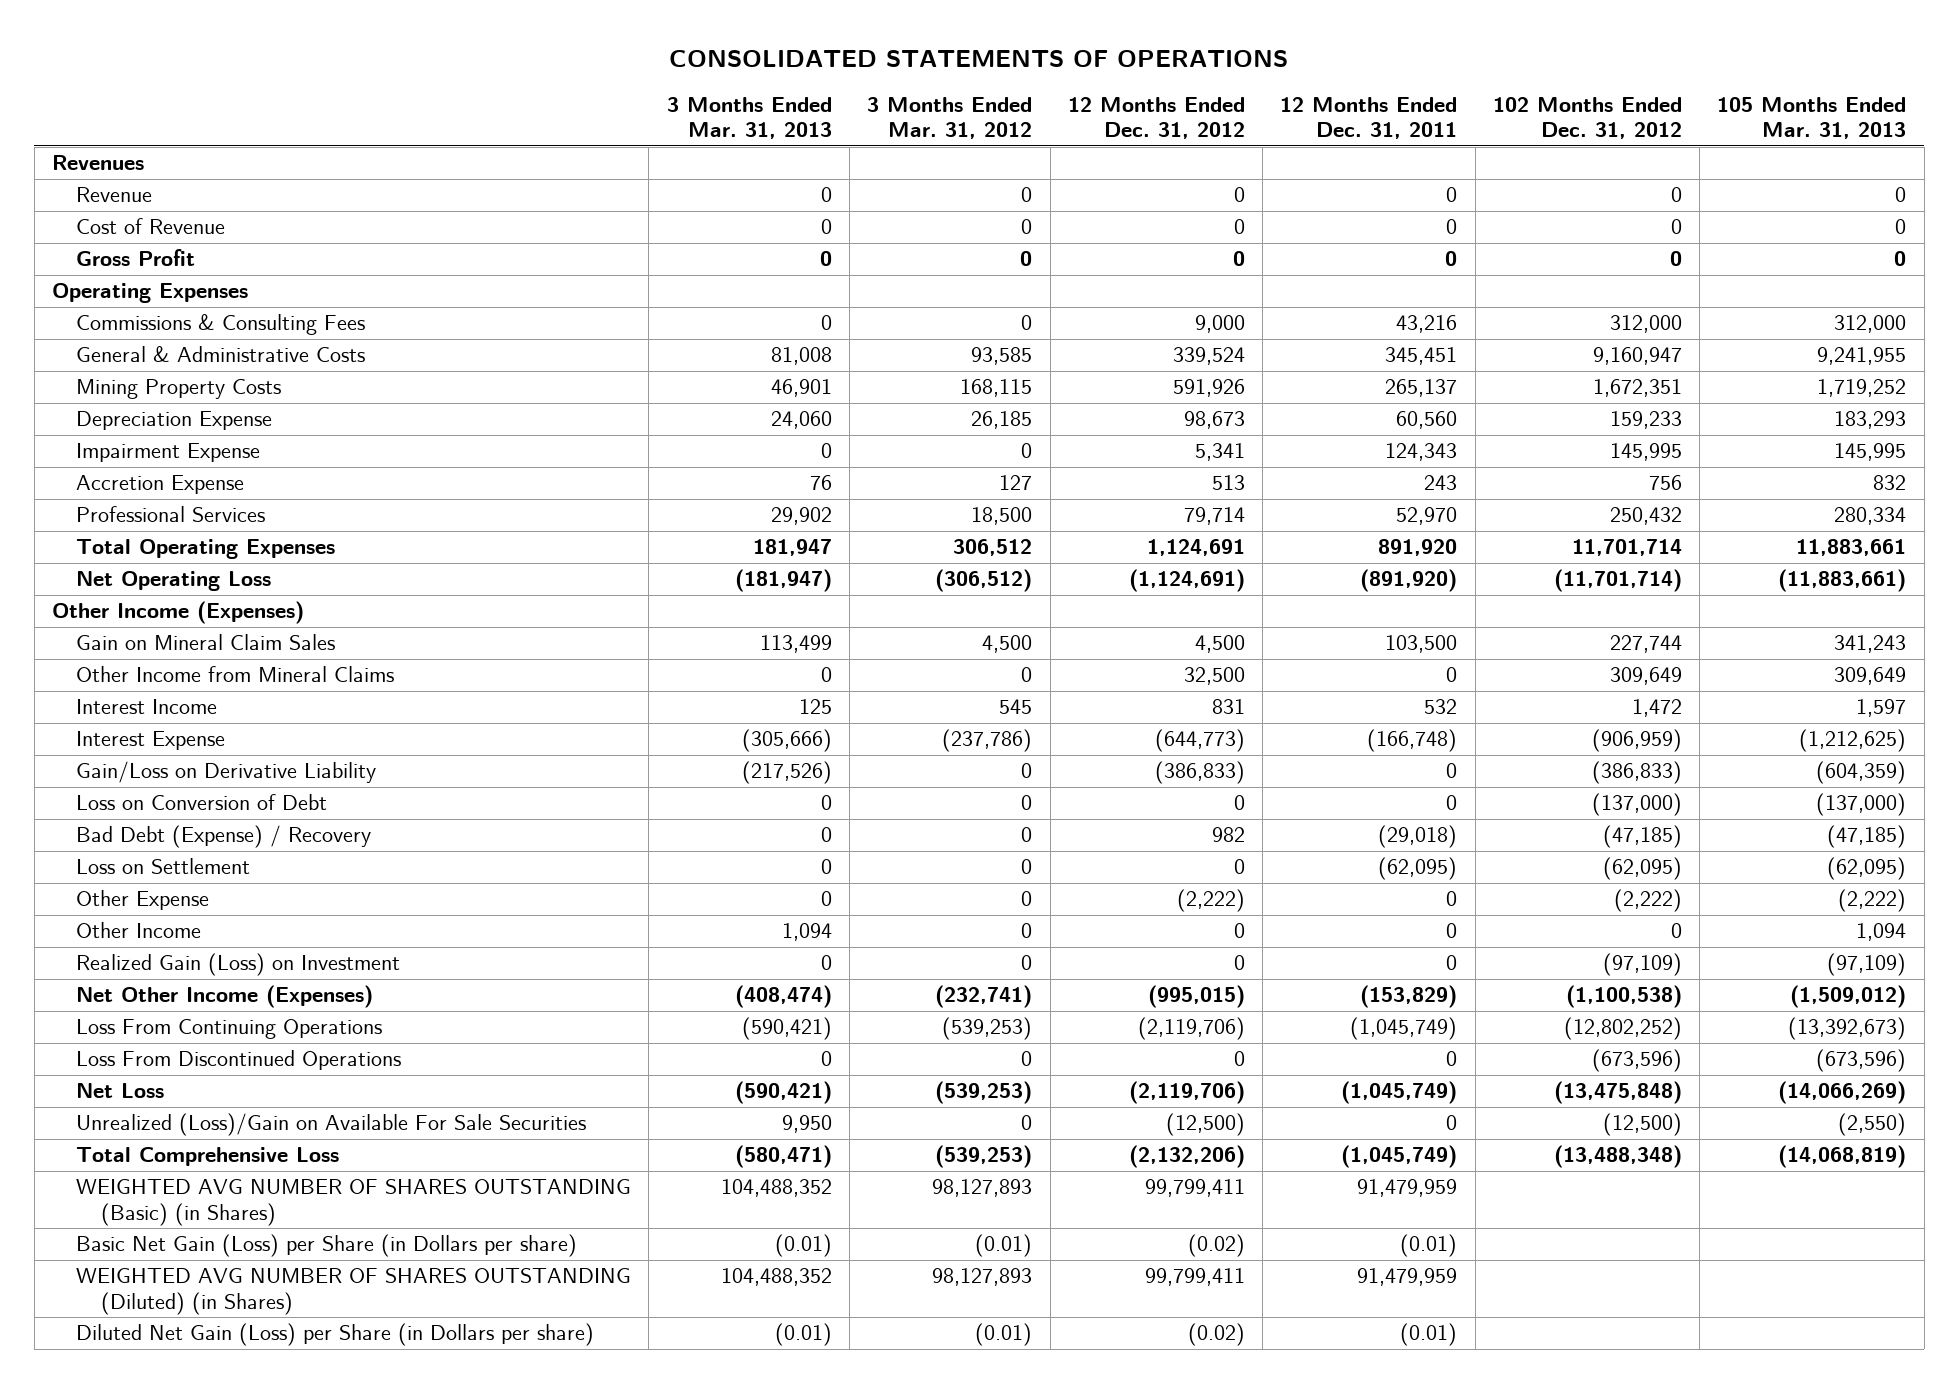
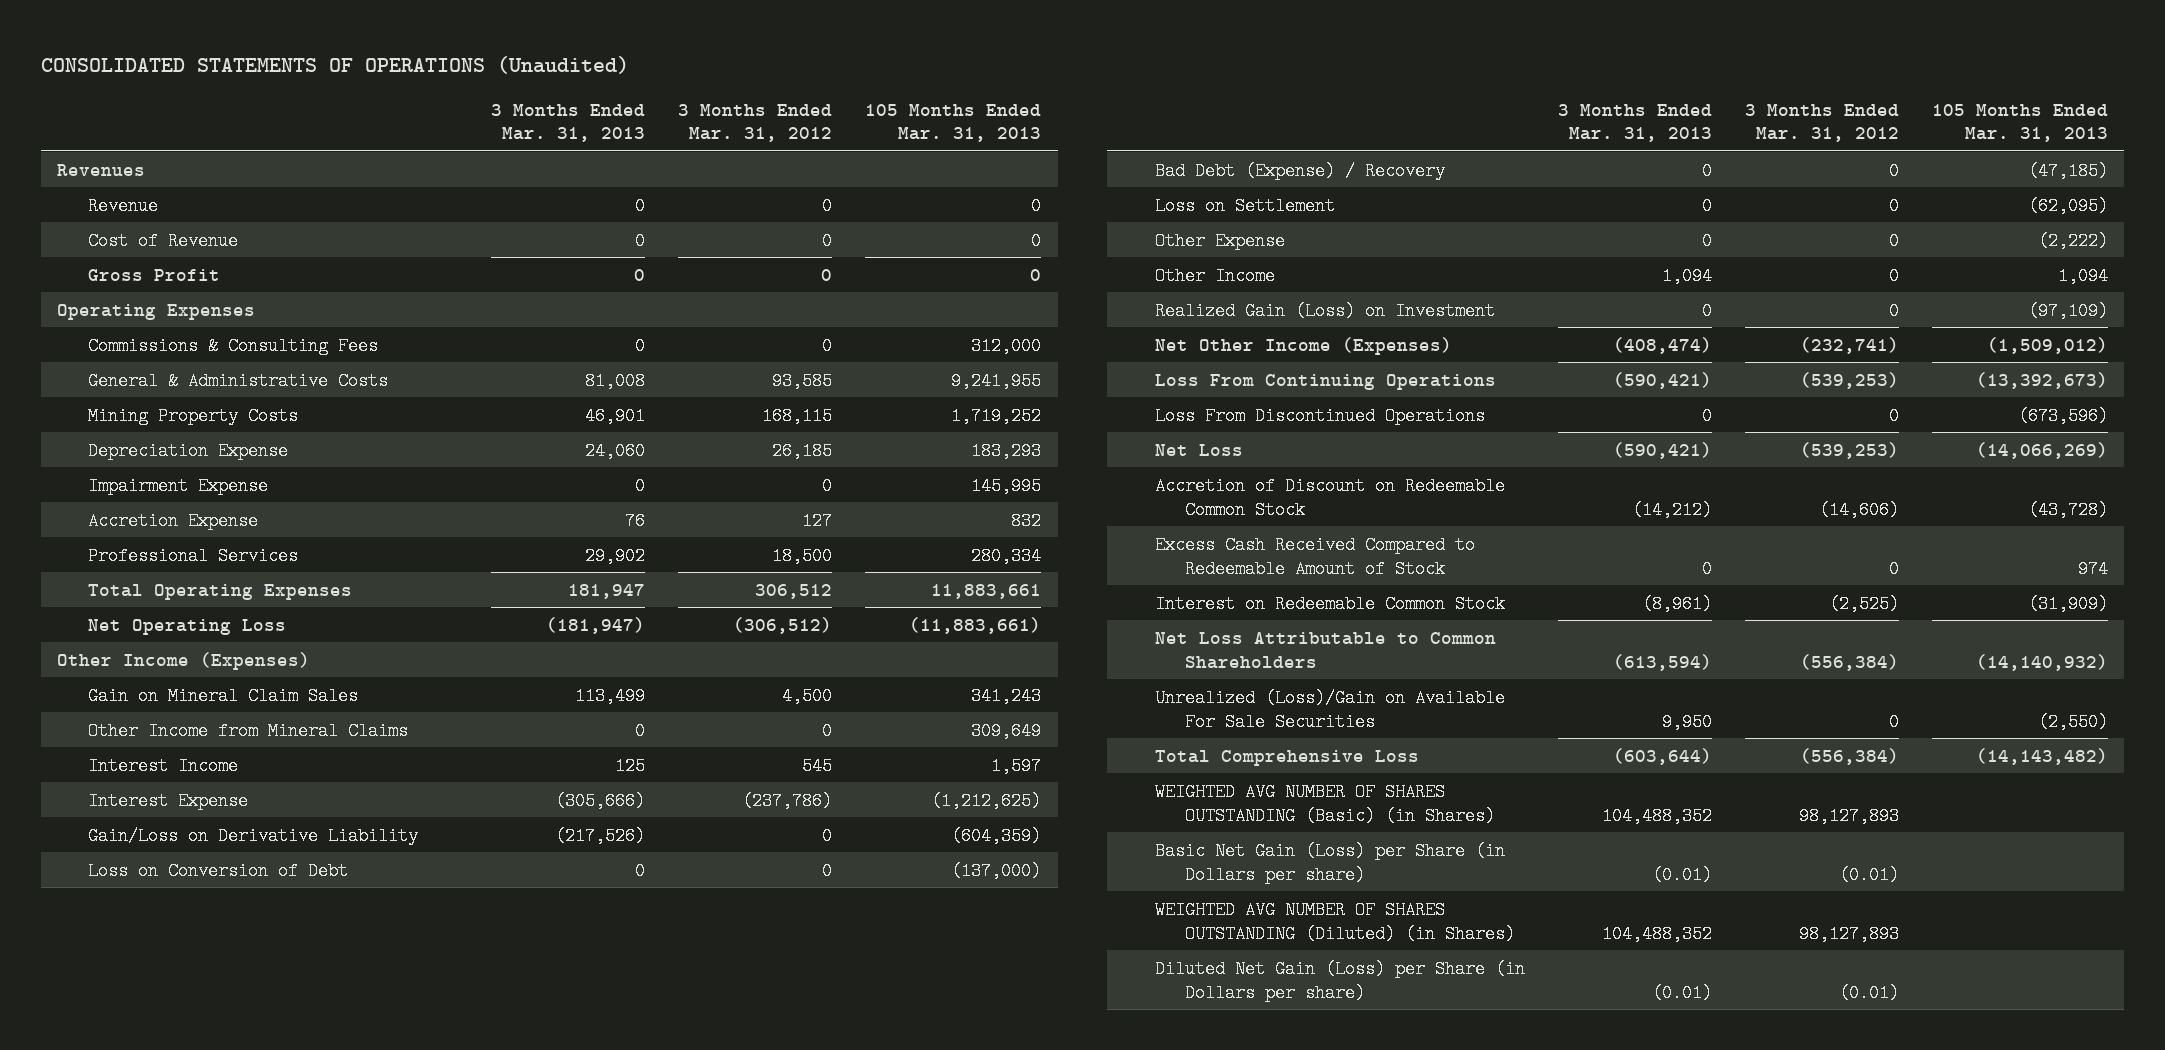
[669,50,1289,68] CONSOLIDATED STATEMENTS OF OPERATIONS -> [40,55,629,74] CONSOLIDATED STATEMENTS OF OPERATIONS (Unaudited)
[1067,96,1245,140] 12 Months Ended Dec. 31, 2012 -> none
[1280,96,1458,140] 12 Months Ended Dec. 31, 2011 -> none
[1492,96,1682,140] 102 Months Ended Dec. 31, 2012 -> none
none -> [1154,476,1505,519] Accretion of Discount on Redeemable Common Stock
none -> [1154,535,1475,578] Excess Cash Received Compared to Redeemable Amount of Stock
none -> [1154,594,1505,613] Interest on Redeemable Common Stock
none -> [1154,631,1496,669] Net Loss Attributable to Common Shareholders
[734,1145,832,1169] (580,471) -> [1612,747,1712,765] (603,644)
[935,1145,1033,1169] (539,253) -> [1799,747,1899,765] (556,384)
[1778,1145,1907,1169] (14,068,819) -> [1975,747,2108,765] (14,143,482)

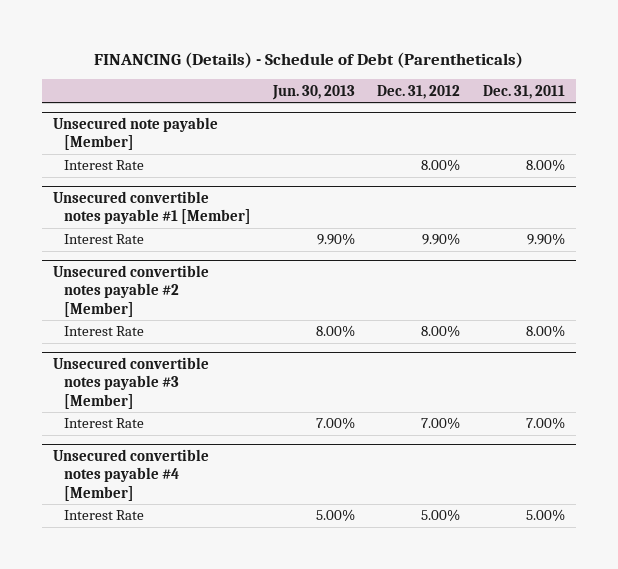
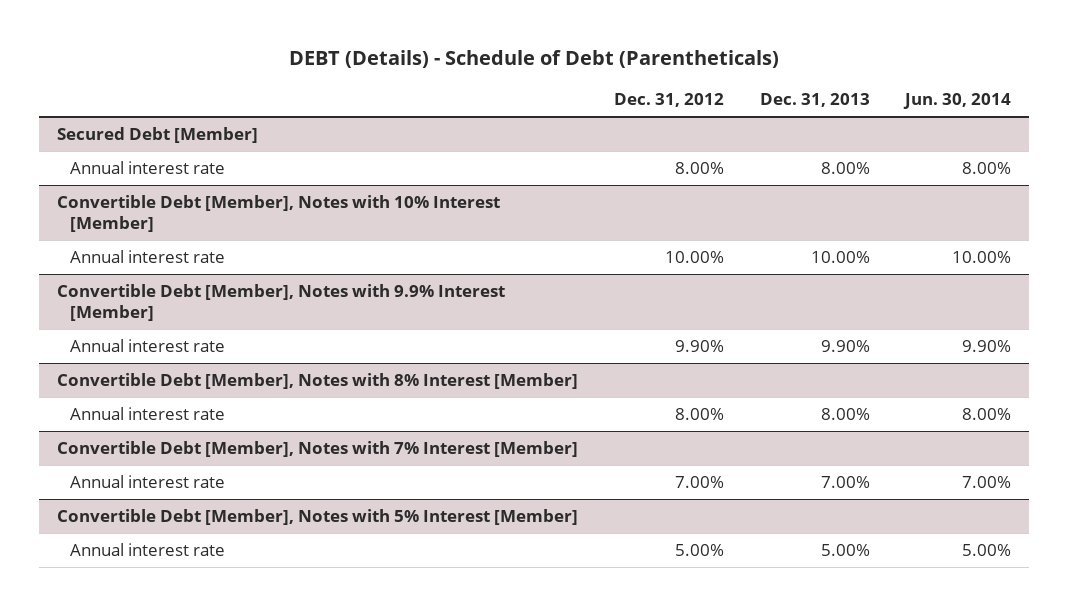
[93,51,523,68] FINANCING (Details) - Schedule of Debt (Parentheticals) -> [289,50,780,69] DEBT (Details) - Schedule of Debt (Parentheticals)
[272,84,356,100] Jun. 30, 2013 -> none
[482,84,565,99] Dec. 31, 2011 -> none
none -> [759,93,870,108] Dec. 31, 2013
none -> [903,93,1012,110] Jun. 30, 2014
[53,116,219,151] Unsecured note payable [Member] -> none
[53,190,251,225] Unsecured convertible notes payable #1 [Member] -> none
[53,264,210,317] Unsecured convertible notes payable #2 [Member] -> none
[53,356,210,409] Unsecured convertible notes payable #3 [Member] -> none
[53,448,210,501] Unsecured convertible notes payable #4 [Member] -> none
none -> [56,126,258,143] Secured Debt [Member]
[63,160,144,171] Interest Rate -> [69,160,225,174] Annual interest rate
none -> [56,194,500,232] Convertible Debt [Member], Notes with 10% Interest [Member]
[63,234,144,245] Interest Rate -> [69,249,225,263] Annual interest rate
[422,233,461,246] 9.90% -> [664,250,724,263] 10.00%
none -> [56,283,505,321] Convertible Debt [Member], Notes with 9.9% Interest [Member]
[63,326,144,337] Interest Rate -> [69,338,225,352] Annual interest rate
[421,325,461,338] 8.00% -> [674,339,724,352] 9.90%
none -> [56,372,578,389] Convertible Debt [Member], Notes with 8% Interest [Member]
[63,418,144,429] Interest Rate -> [69,406,225,420] Annual interest rate
[421,417,461,430] 7.00% -> [674,407,724,420] 8.00%
none -> [56,440,578,457] Convertible Debt [Member], Notes with 7% Interest [Member]
[63,510,144,521] Interest Rate -> [69,474,225,488] Annual interest rate
[421,509,461,522] 5.00% -> [674,475,724,488] 7.00%
none -> [56,508,578,525] Convertible Debt [Member], Notes with 5% Interest [Member]
none -> [69,542,225,556] Annual interest rate

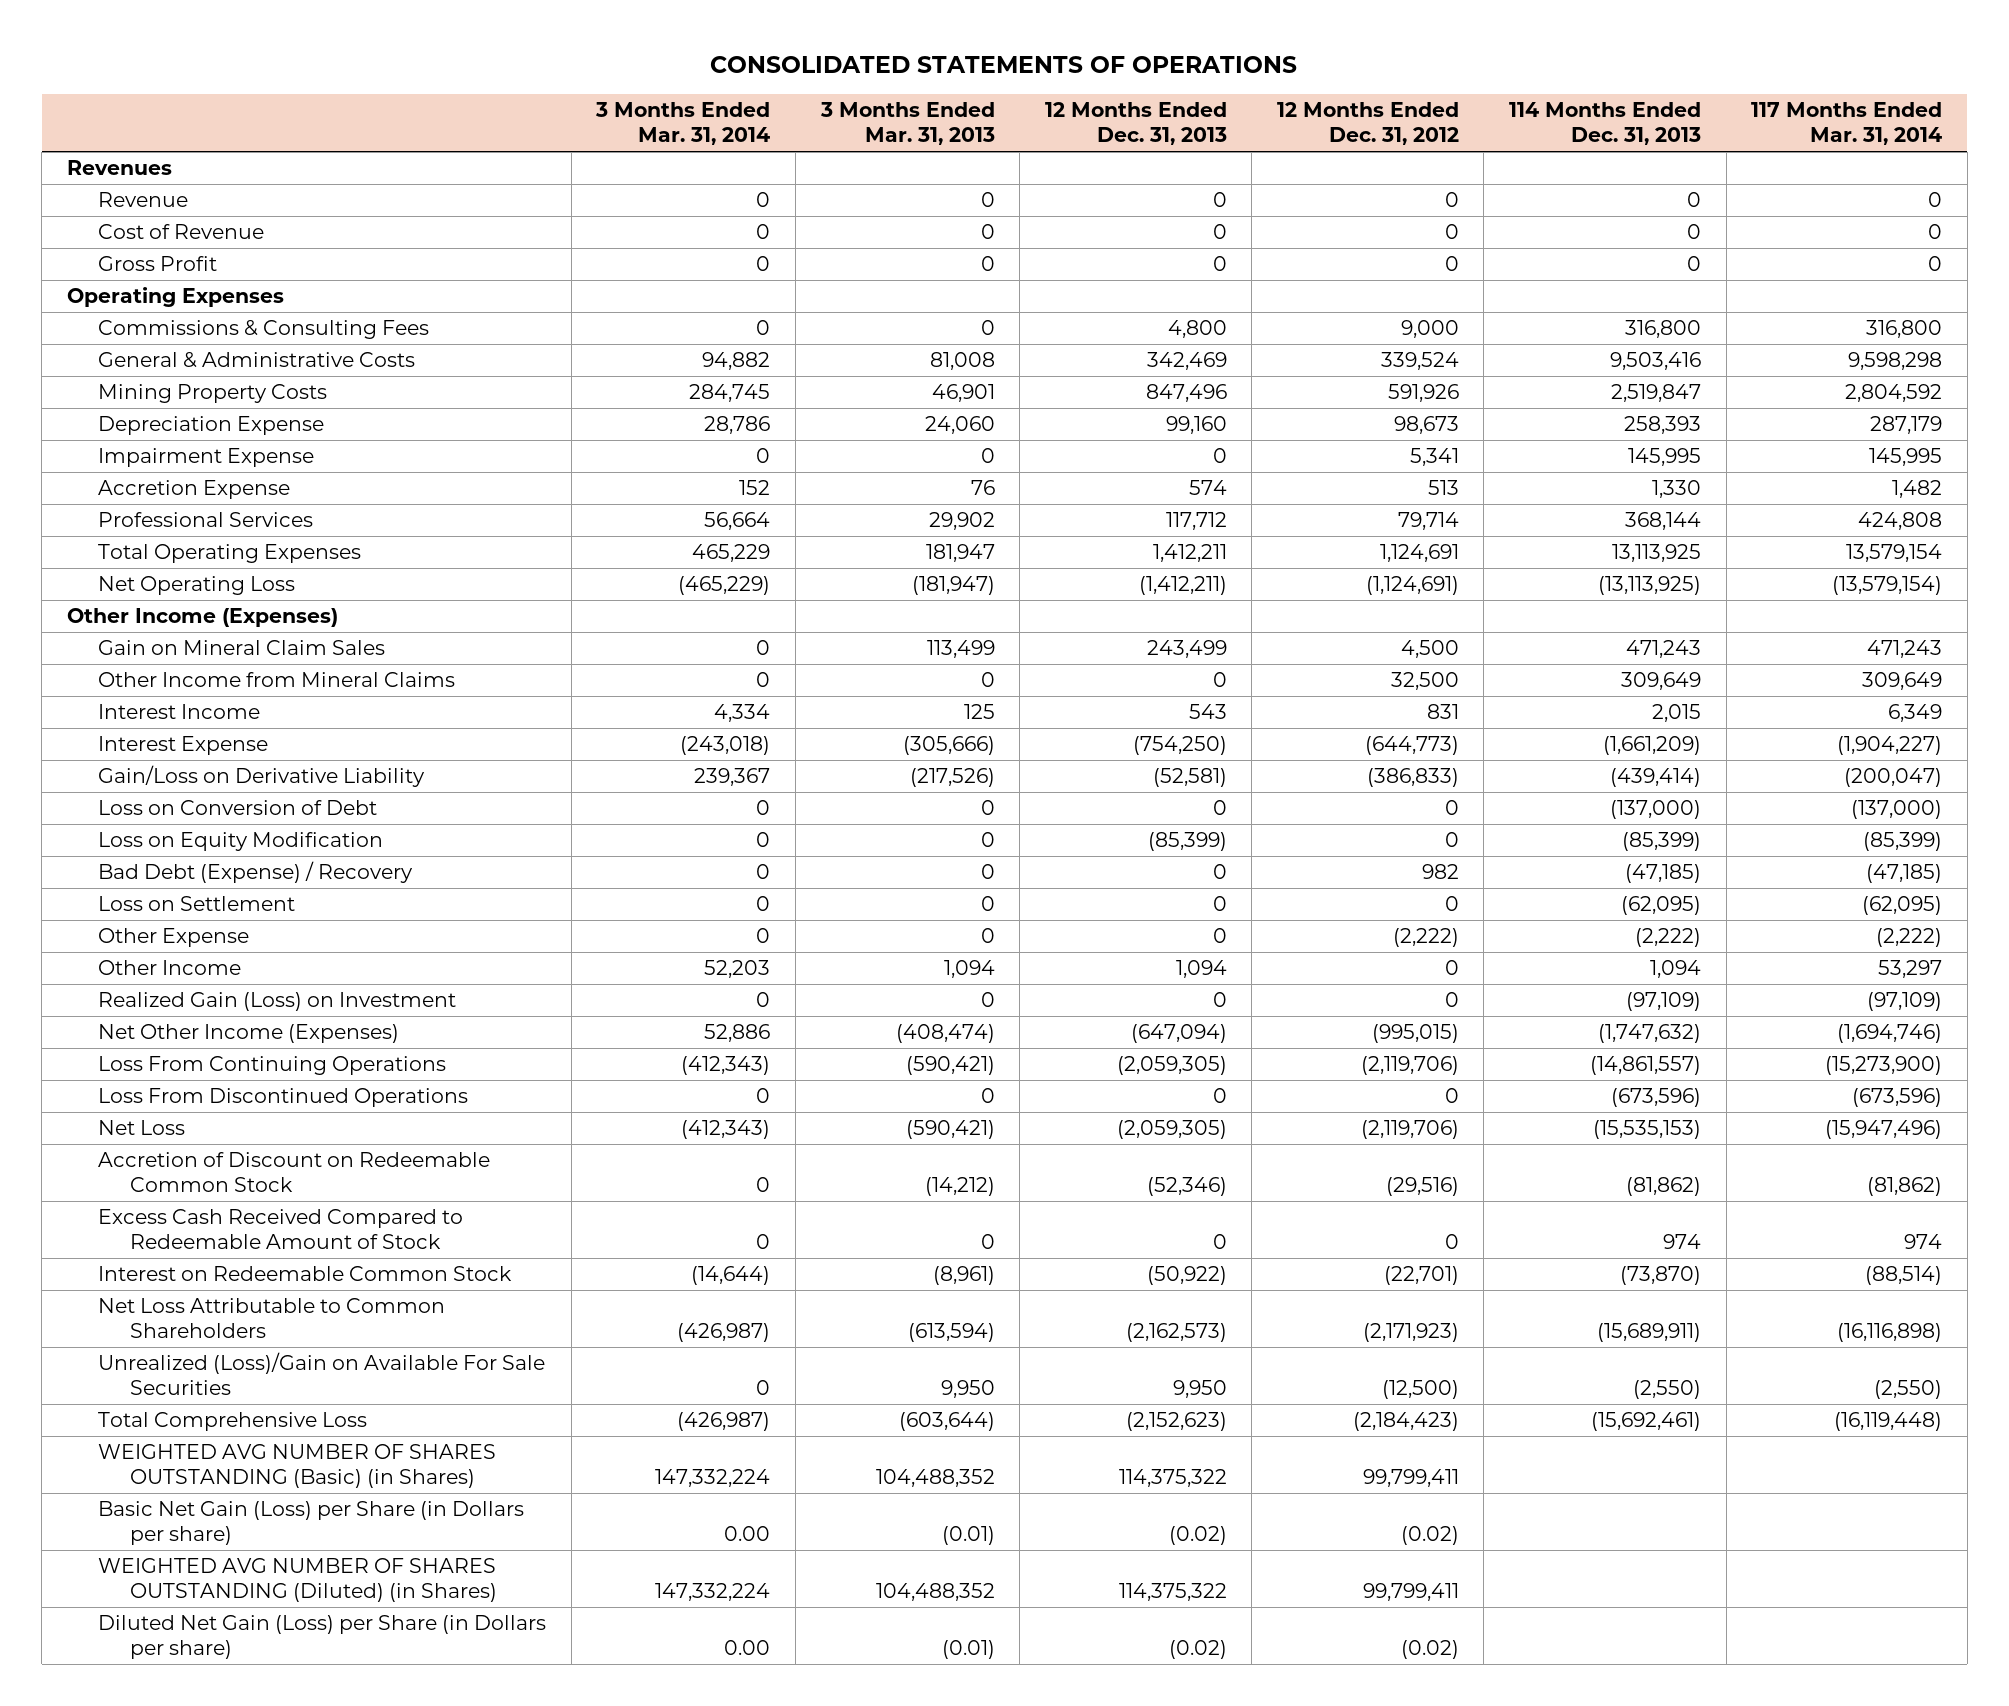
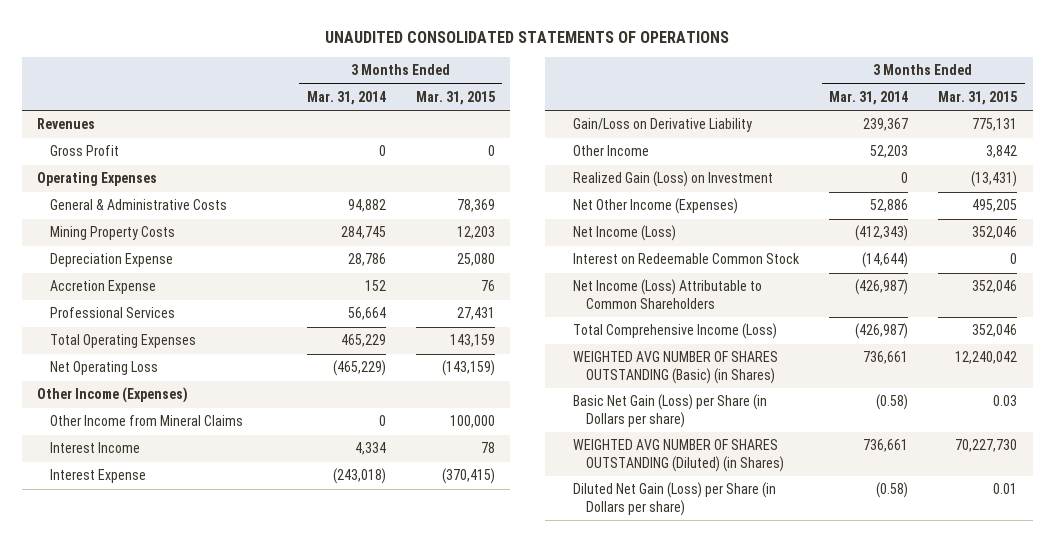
[710,56,1298,74] CONSOLIDATED STATEMENTS OF OPERATIONS -> [325,31,730,44] UNAUDITED CONSOLIDATED STATEMENTS OF OPERATIONS
[819,102,995,146] 3 Months Ended Mar. 31, 2013 -> none
[1044,102,1227,146] 12 Months Ended Dec. 31, 2013 -> none
[1276,102,1459,146] 12 Months Ended Dec. 31, 2012 -> none
[1509,102,1702,146] 114 Months Ended Dec. 31, 2013 -> none
[1751,102,1943,146] 117 Months Ended Mar. 31, 2014 -> none
none -> [415,91,495,106] Mar. 31, 2015
[98,192,189,208] Revenue -> none
[98,224,265,240] Cost of Revenue -> none
[98,320,430,340] Commissions & Consulting Fees -> none
[98,448,315,468] Impairment Expense -> none
[98,640,386,656] Gain on Mineral Claim Sales -> none
[98,800,378,816] Loss on Conversion of Debt -> none
[98,832,384,852] Loss on Equity Modification -> none
[98,861,414,884] Bad Debt (Expense) / Recovery -> none
[98,896,296,912] Loss on Settlement -> none
[98,928,250,948] Other Expense -> none
[98,1056,447,1076] Loss From Continuing Operations -> none
[98,1088,469,1108] Loss From Discontinued Operations -> none
[98,1152,491,1193] Accretion of Discount on Redeemable Common Stock -> none
[98,1209,464,1250] Excess Cash Received Compared to Redeemable Amount of Stock -> none
[98,1120,186,1136] Net Loss -> [572,225,676,242] Net Income (Loss)
[98,1352,546,1396] Unrealized (Loss)/Gain on Available For Sale Securities -> none
[98,1298,446,1339] Net Loss Attributable to Common Shareholders -> [572,279,762,310] Net Income (Loss) Attributable to Common Shareholders
[98,1412,368,1432] Total Comprehensive Loss -> [572,323,777,340] Total Comprehensive Income (Loss)
[655,1469,771,1488] 147,332,224 -> [863,351,909,365] 736,661
[724,1526,771,1542] 0.00 -> [876,394,909,411] (0.58)
[655,1583,771,1602] 147,332,224 -> [863,439,909,453] 736,661
[724,1640,771,1656] 0.00 -> [876,482,909,499] (0.58)

